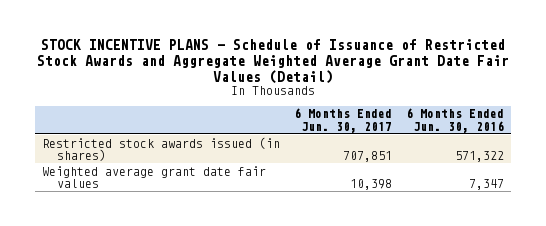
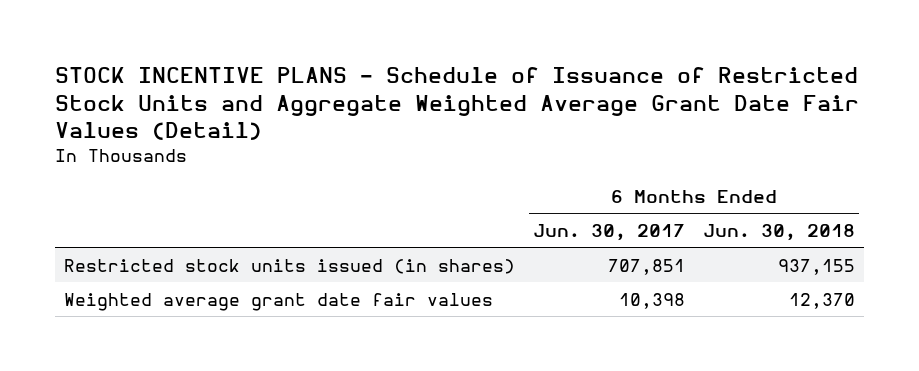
[37,39,510,84] STOCK INCENTIVE PLANS - Schedule of Issuance of Restricted Stock Awards and Aggregate Weighted Average Grant Date Fair Values (Detail) -> [55,66,860,141] STOCK INCENTIVE PLANS - Schedule of Issuance of Restricted Stock Units and Aggregate Weighted Average Grant Date Fair Values (Detail)
[406,108,505,133] 6 Months Ended Jun. 30, 2016 -> none
none -> [702,224,855,242] Jun. 30, 2018
[41,136,280,161] Restricted stock awards issued (in shares) -> [64,258,516,274] Restricted stock units issued (in shares)

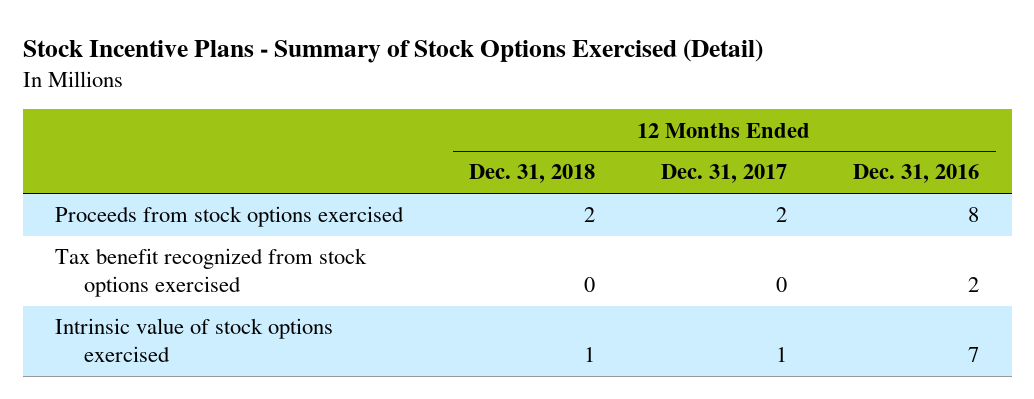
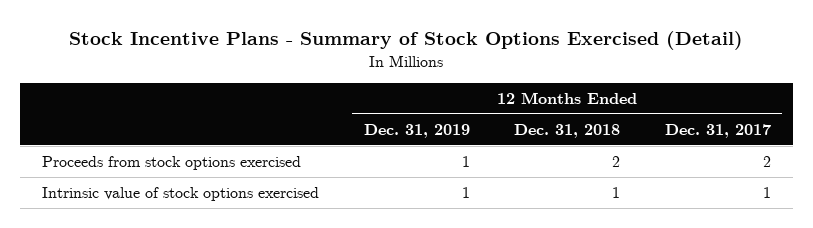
[853,164,980,184] Dec. 31, 2016 -> none
none -> [363,123,470,138] Dec. 31, 2019
[55,248,368,298] Tax benefit recognized from stock options exercised -> none

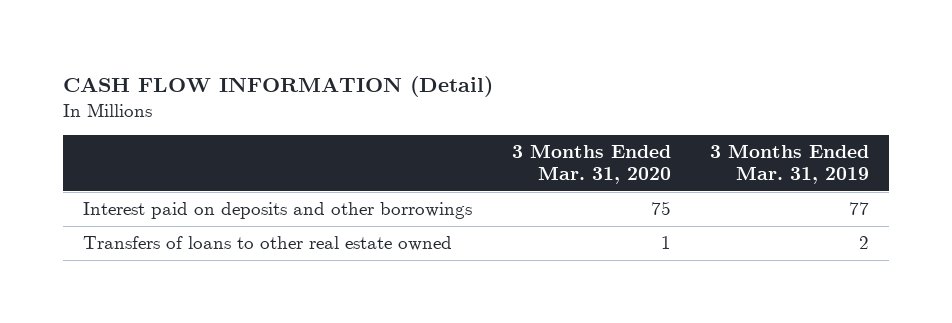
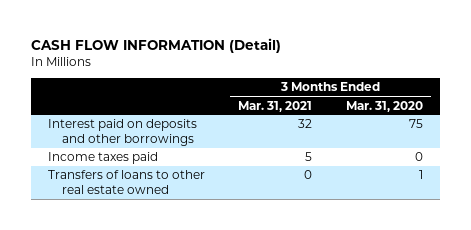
[710,144,870,185] 3 Months Ended Mar. 31, 2019 -> none
none -> [238,100,313,112] Mar. 31, 2021
none -> [48,152,159,165] Income taxes paid

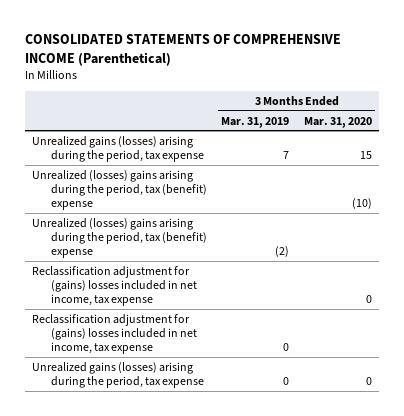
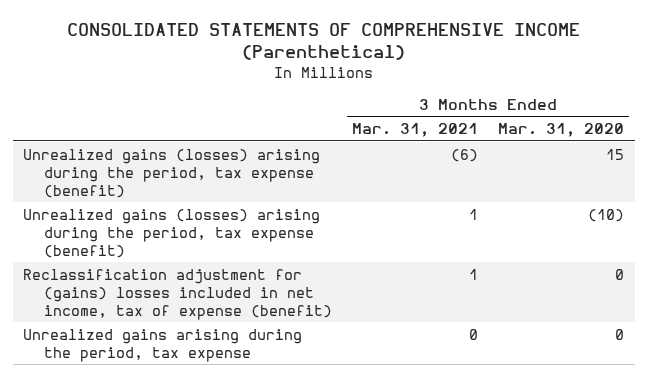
[221,116,290,128] Mar. 31, 2019 -> none
none -> [352,123,479,138] Mar. 31, 2021
[32,217,208,258] Unrealized (losses) gains arising during the period, tax (benefit) expense -> none
[32,313,198,354] Reclassification adjustment for (gains) losses included in net income, tax expense -> none
[32,135,205,162] Unrealized gains (losses) arising during the period, tax expense -> [23,148,321,198] Unrealized gains (losses) arising during the period, tax expense (benefit)
[32,169,208,210] Unrealized (losses) gains arising during the period, tax (benefit) expense -> [23,208,321,258] Unrealized gains (losses) arising during the period, tax expense (benefit)
[32,265,198,306] Reclassification adjustment for (gains) losses included in net income, tax expense -> [23,268,332,320] Reclassification adjustment for (gains) losses included in net income, tax of expense (benefit)
[32,361,205,388] Unrealized gains (losses) arising during the period, tax expense -> [23,328,303,362] Unrealized gains arising during the period, tax expense

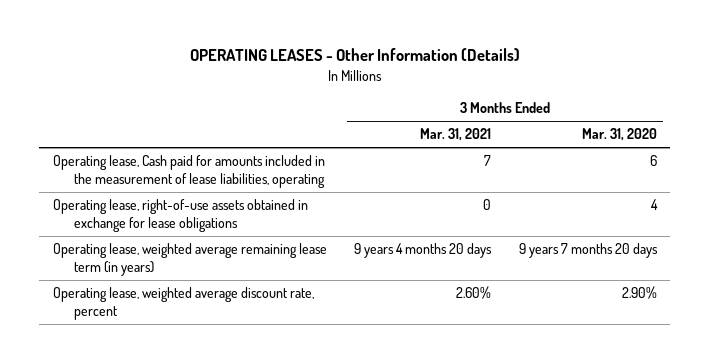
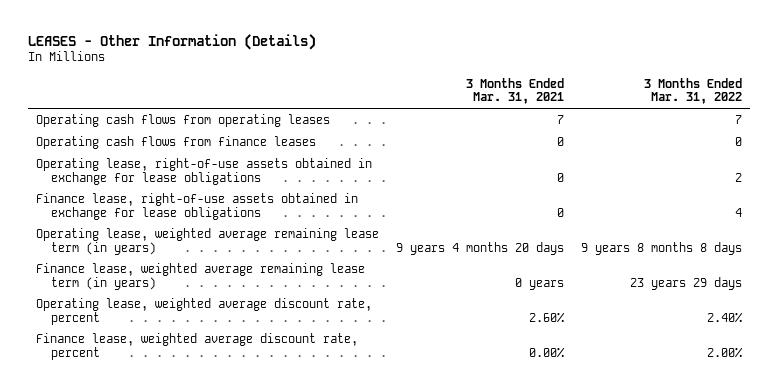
[189,48,520,62] OPERATING LEASES - Other Information (Details) -> [27,33,316,50] LEASES - Other Information (Details)
[581,128,657,142] Mar. 31, 2020 -> none
none -> [643,77,742,105] 3 Months Ended Mar. 31, 2022
[53,155,326,189] Operating lease, Cash paid for amounts included in the measurement of lease liabilities, operating -> [36,113,331,127] Operating cash flows from operating leases
none -> [36,135,317,149] Operating cash flows from finance leases
none -> [36,192,359,220] Finance lease, right-of-use assets obtained in exchange for lease obligations
none -> [36,262,366,290] Finance lease, weighted average remaining lease term (in years)
none -> [36,332,359,360] Finance lease, weighted average discount rate, percent

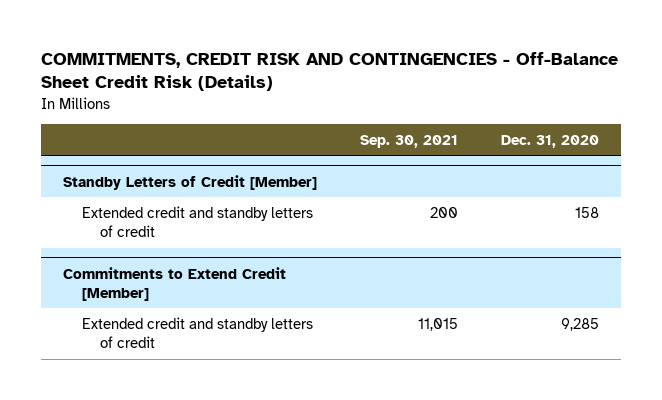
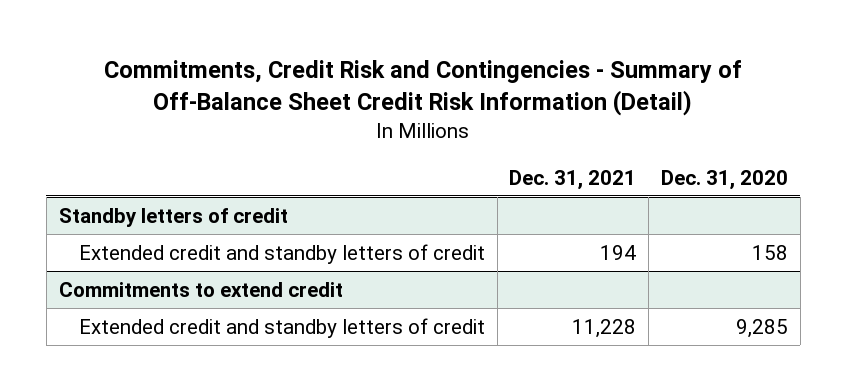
[40,51,618,92] COMMITMENTS, CREDIT RISK AND CONTINGENCIES - Off-Balance Sheet Credit Risk (Details) -> [104,60,743,117] Commitments, Credit Risk and Contingencies - Summary of Off-Balance Sheet Credit Risk Information (Detail)
[359,134,458,148] Sep. 30, 2021 -> none
none -> [509,169,637,190] Dec. 31, 2021
[62,174,317,190] Standby Letters of Credit [Member] -> [58,207,288,227] Standby letters of credit
[62,266,286,302] Commitments to Extend Credit [Member] -> [58,281,343,297] Commitments to extend credit

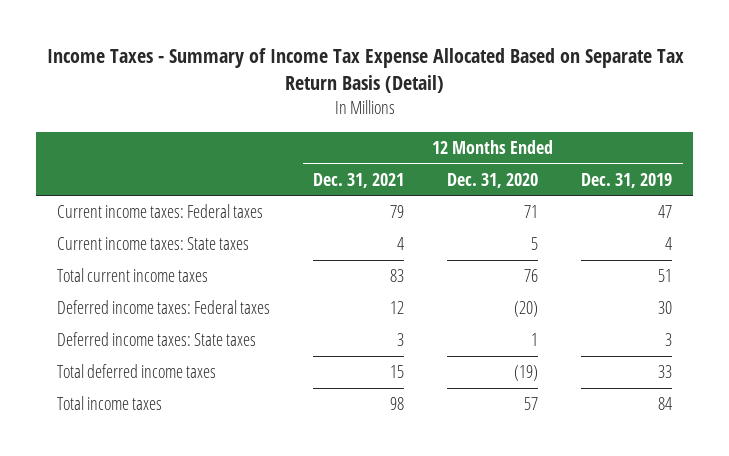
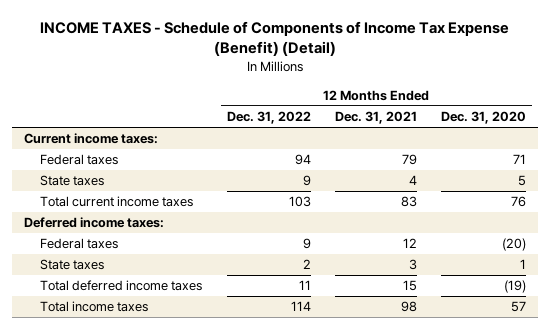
[46,48,684,94] Income Taxes - Summary of Income Tax Expense Allocated Based on Separate Tax Return Basis (Detail) -> [40,20,510,57] INCOME TAXES - Schedule of Components of Income Tax Expense (Benefit) (Detail)
[580,172,672,188] Dec. 31, 2019 -> none
none -> [226,111,311,125] Dec. 31, 2022
none -> [24,133,159,145] Current income taxes:
[57,204,264,219] Current income taxes: Federal taxes -> [40,154,119,166] Federal taxes
[57,237,250,251] Current income taxes: State taxes -> [40,175,105,187] State taxes
none -> [24,217,165,229] Deferred income taxes:
[57,300,271,315] Deferred income taxes: Federal taxes -> [40,238,119,250] Federal taxes
[57,332,257,347] Deferred income taxes: State taxes -> [40,259,105,271] State taxes

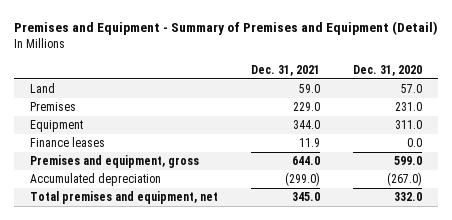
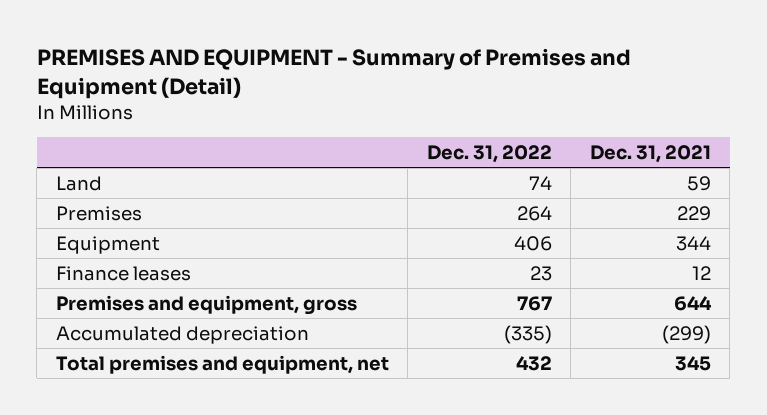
[13,21,438,36] Premises and Equipment - Summary of Premises and Equipment (Detail) -> [36,48,631,99] PREMISES AND EQUIPMENT - Summary of Premises and Equipment (Detail)
[352,64,422,76] Dec. 31, 2020 -> none
none -> [426,145,552,164] Dec. 31, 2022
[298,84,320,94] 59.0 -> [686,175,711,191] 59
[292,102,320,112] 229.0 -> [676,205,711,221] 229
[292,120,320,130] 344.0 -> [675,235,711,251] 344
[298,138,320,148] 11.9 -> [691,265,711,280] 12
[291,156,320,166] 644.0 -> [673,295,712,311] 644
[284,172,320,187] (299.0) -> [661,324,711,344] (299)
[291,192,320,202] 345.0 -> [674,355,711,371] 345

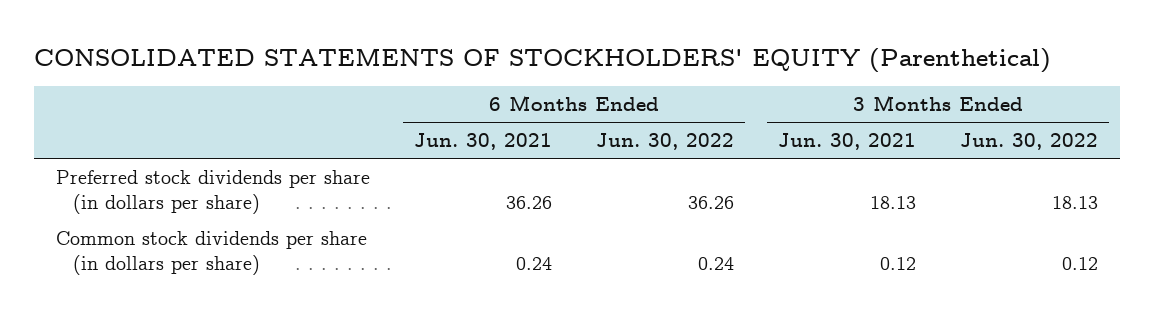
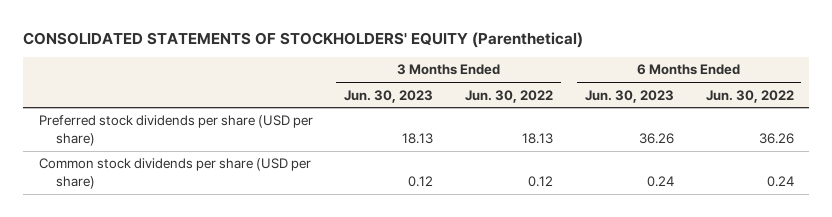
[414,133,553,151] Jun. 30, 2021 -> none
[778,133,917,151] Jun. 30, 2021 -> none
none -> [344,89,434,103] Jun. 30, 2023
none -> [584,89,674,103] Jun. 30, 2023
[56,170,371,215] Preferred stock dividends per share (in dollars per share) -> [38,115,313,146] Preferred stock dividends per share (USD per share)
[56,231,368,276] Common stock dividends per share (in dollars per share) -> [38,158,311,189] Common stock dividends per share (USD per share)

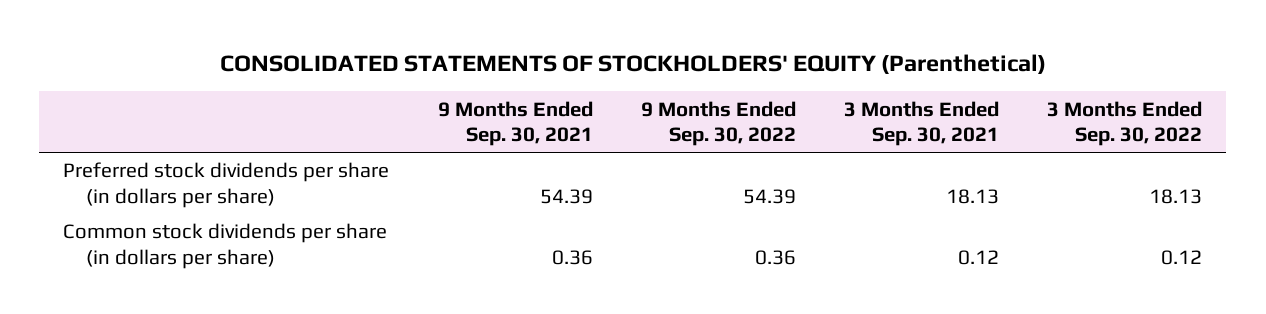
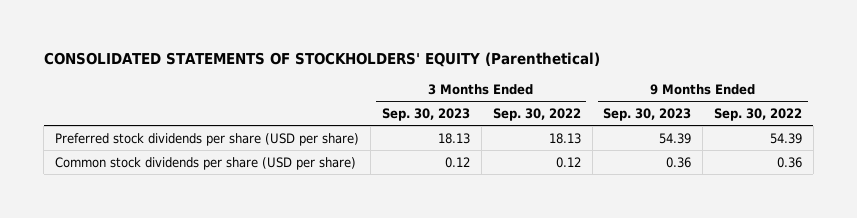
[437,100,593,147] 9 Months Ended Sep. 30, 2021 -> none
[844,100,1000,147] 3 Months Ended Sep. 30, 2021 -> none
none -> [381,108,470,122] Sep. 30, 2023
none -> [603,108,692,122] Sep. 30, 2023
[63,162,390,208] Preferred stock dividends per share (in dollars per share) -> [55,132,360,146] Preferred stock dividends per share (USD per share)
[63,223,388,269] Common stock dividends per share (in dollars per share) -> [55,156,357,170] Common stock dividends per share (USD per share)

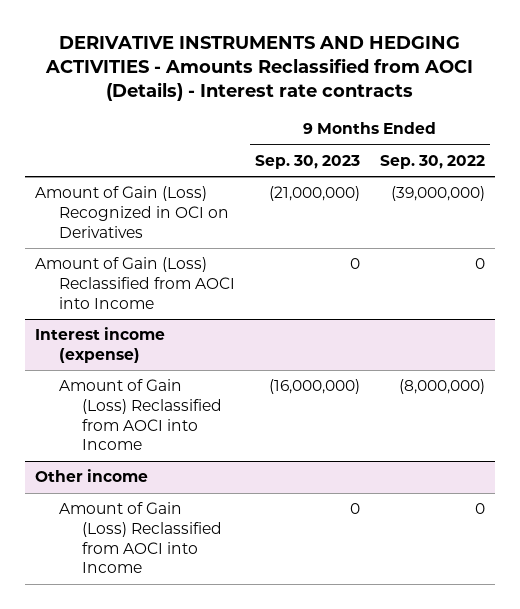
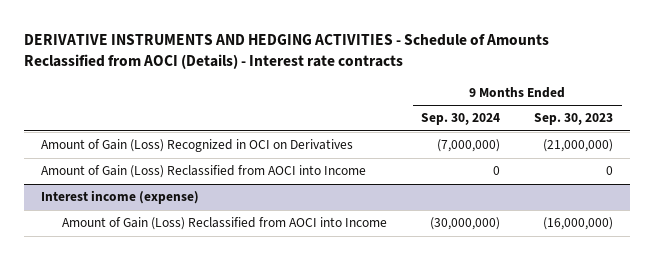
[44,36,473,102] DERIVATIVE INSTRUMENTS AND HEDGING ACTIVITIES - Amounts Reclassified from AOCI (Details) - Interest rate contracts -> [23,33,549,69] DERIVATIVE INSTRUMENTS AND HEDGING ACTIVITIES - Schedule of Amounts Reclassified from AOCI (Details) - Interest rate contracts
[380,155,486,170] Sep. 30, 2022 -> none
none -> [421,113,501,126] Sep. 30, 2024
[34,469,148,483] Other income -> none
[58,502,223,574] Amount of Gain (Loss) Reclassified from AOCI into Income -> none

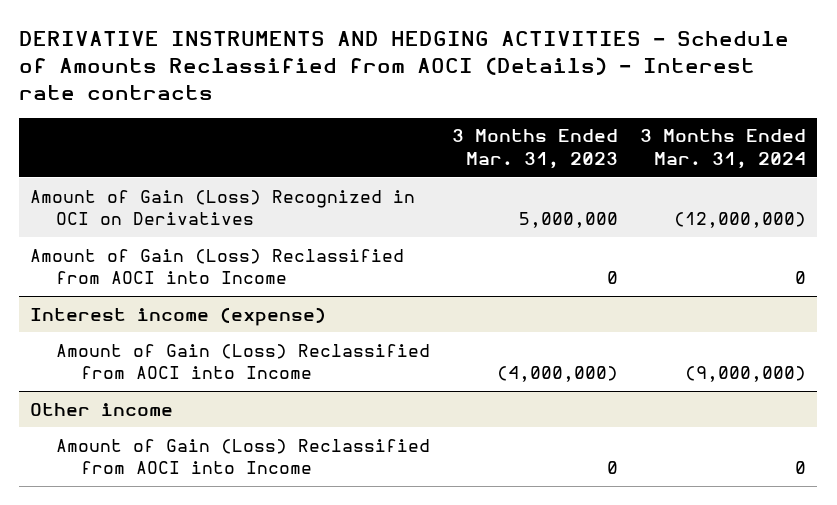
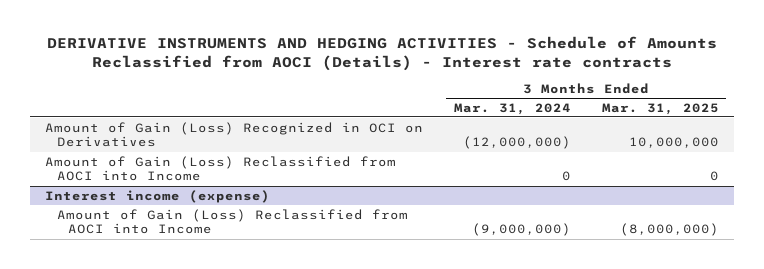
[452,129,619,170] 3 Months Ended Mar. 31, 2023 -> none
none -> [601,102,719,115] Mar. 31, 2025
[30,402,174,416] Other income -> none
[55,438,430,475] Amount of Gain (Loss) Reclassified from AOCI into Income -> none

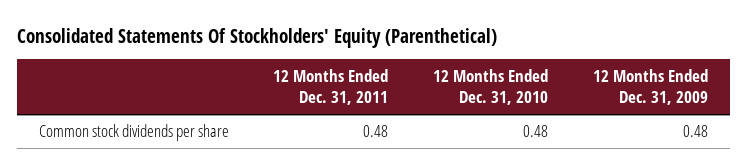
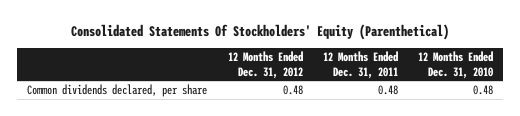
[592,68,708,106] 12 Months Ended Dec. 31, 2009 -> none
none -> [227,51,303,79] 12 Months Ended Dec. 31, 2012
[38,124,229,142] Common stock dividends per share -> [27,84,208,98] Common dividends declared, per share

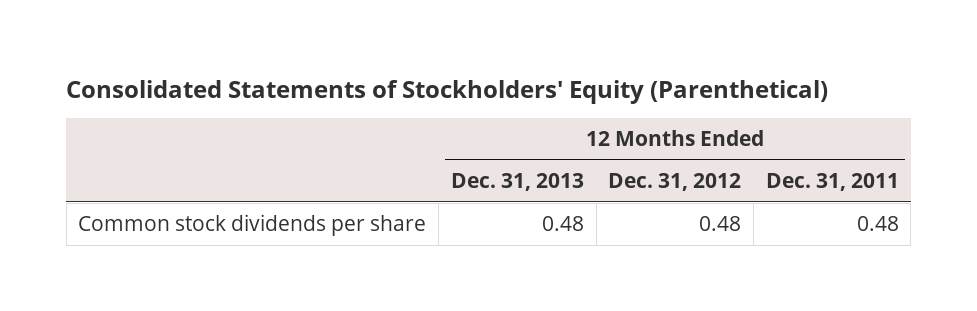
[71,24,450,41] Consolidated Statements Of Stockholders' Equity (Parenthetical) -> [66,79,829,104] Consolidated Statements of Stockholders' Equity (Parenthetical)
[418,51,494,79] 12 Months Ended Dec. 31, 2010 -> none
none -> [450,172,584,191] Dec. 31, 2013
[27,84,208,98] Common dividends declared, per share -> [78,214,427,237] Common stock dividends per share

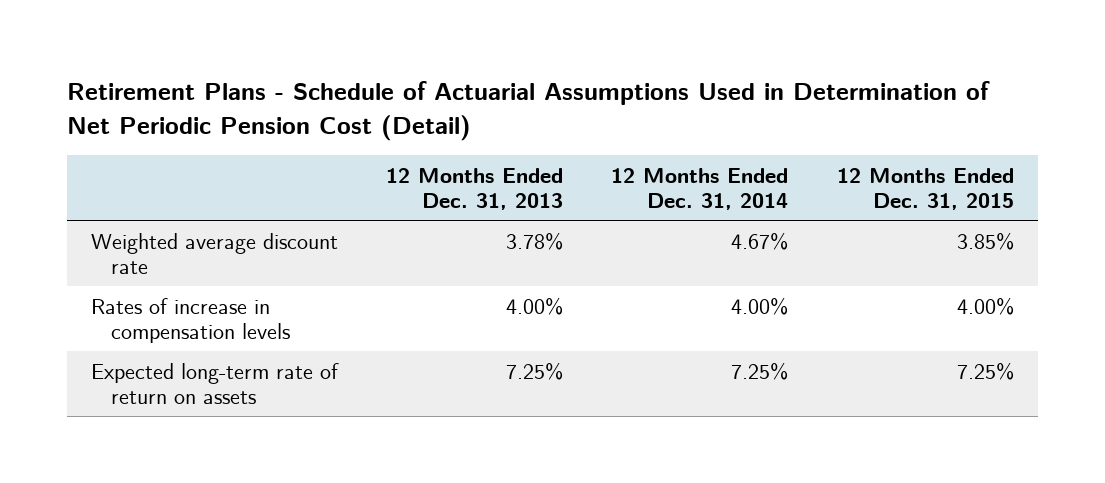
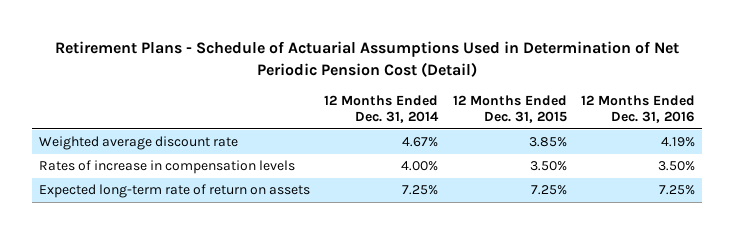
[386,167,564,210] 12 Months Ended Dec. 31, 2013 -> none
none -> [580,94,695,124] 12 Months Ended Dec. 31, 2016
[956,296,1014,315] 4.00% -> [529,161,567,172] 3.50%

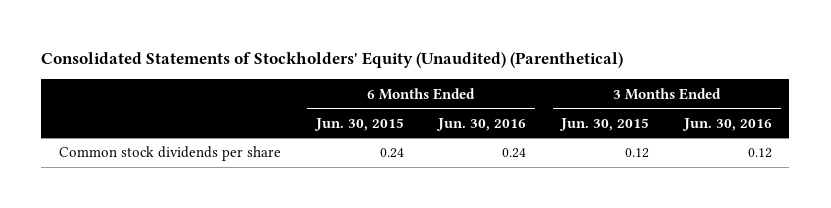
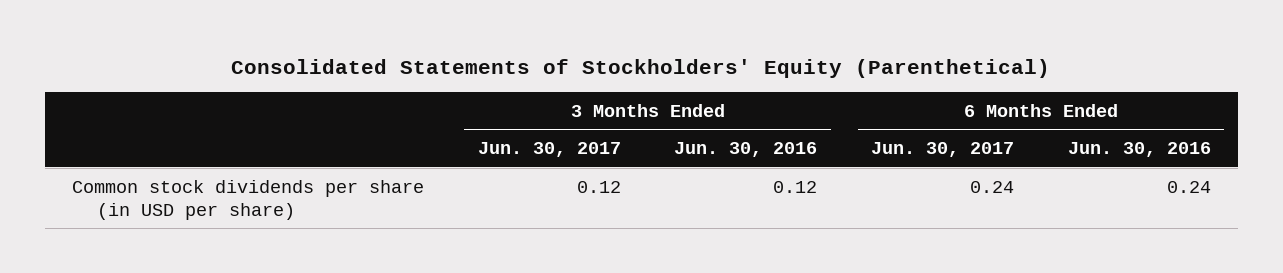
[41,52,624,69] Consolidated Statements of Stockholders' Equity (Unaudited) (Parenthetical) -> [231,58,1051,78] Consolidated Statements of Stockholders' Equity (Parenthetical)
[313,117,404,131] Jun. 30, 2015 -> none
[559,117,650,131] Jun. 30, 2015 -> none
none -> [477,142,621,158] Jun. 30, 2017
none -> [871,142,1015,158] Jun. 30, 2017
[58,146,281,162] Common stock dividends per share -> [72,179,425,220] Common stock dividends per share (in USD per share)

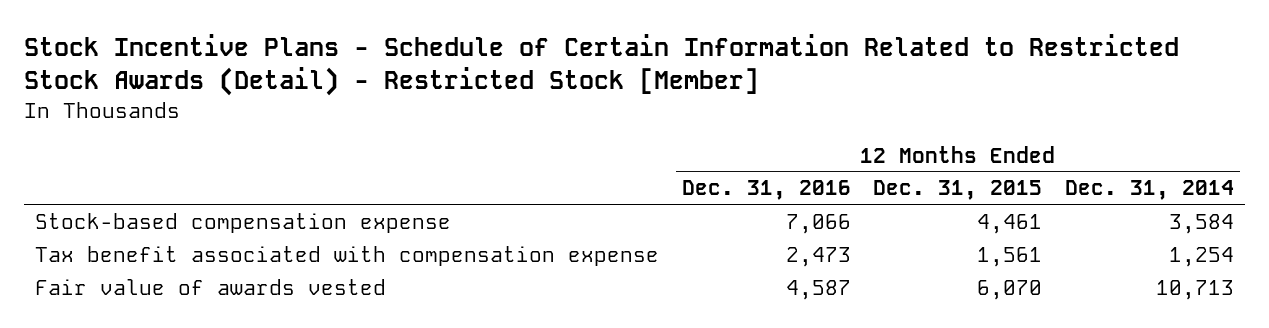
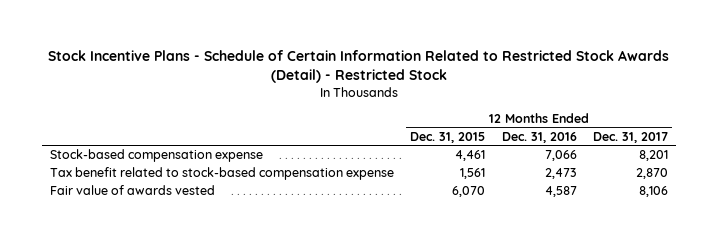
[23,34,1179,97] Stock Incentive Plans - Schedule of Certain Information Related to Restricted Stock Awards (Detail) - Restricted Stock [Member] -> [47,50,669,84] Stock Incentive Plans - Schedule of Certain Information Related to Restricted Stock Awards (Detail) - Restricted Stock
[1065,180,1235,201] Dec. 31, 2014 -> none
none -> [592,131,668,143] Dec. 31, 2017
[35,245,660,266] Tax benefit associated with compensation expense -> [50,167,395,181] Tax benefit related to stock-based compensation expense

